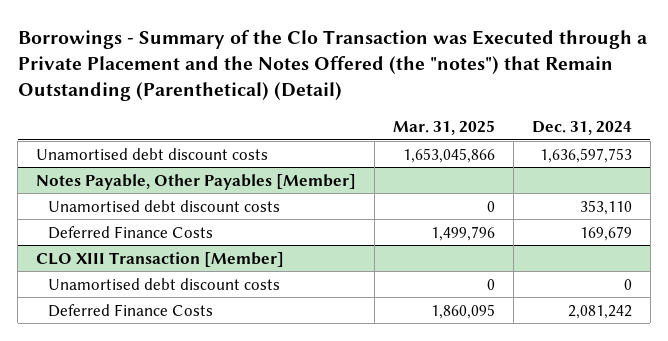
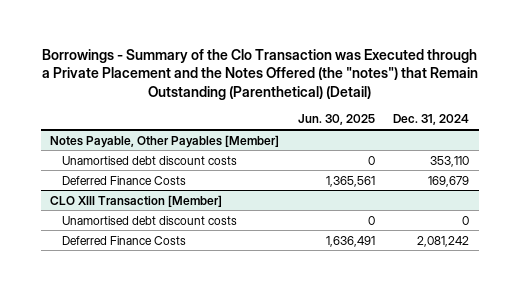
[393,119,496,135] Mar. 31, 2025 -> none
none -> [297,114,375,126] Jun. 30, 2025
[36,147,269,160] Unamortised debt discount costs -> none

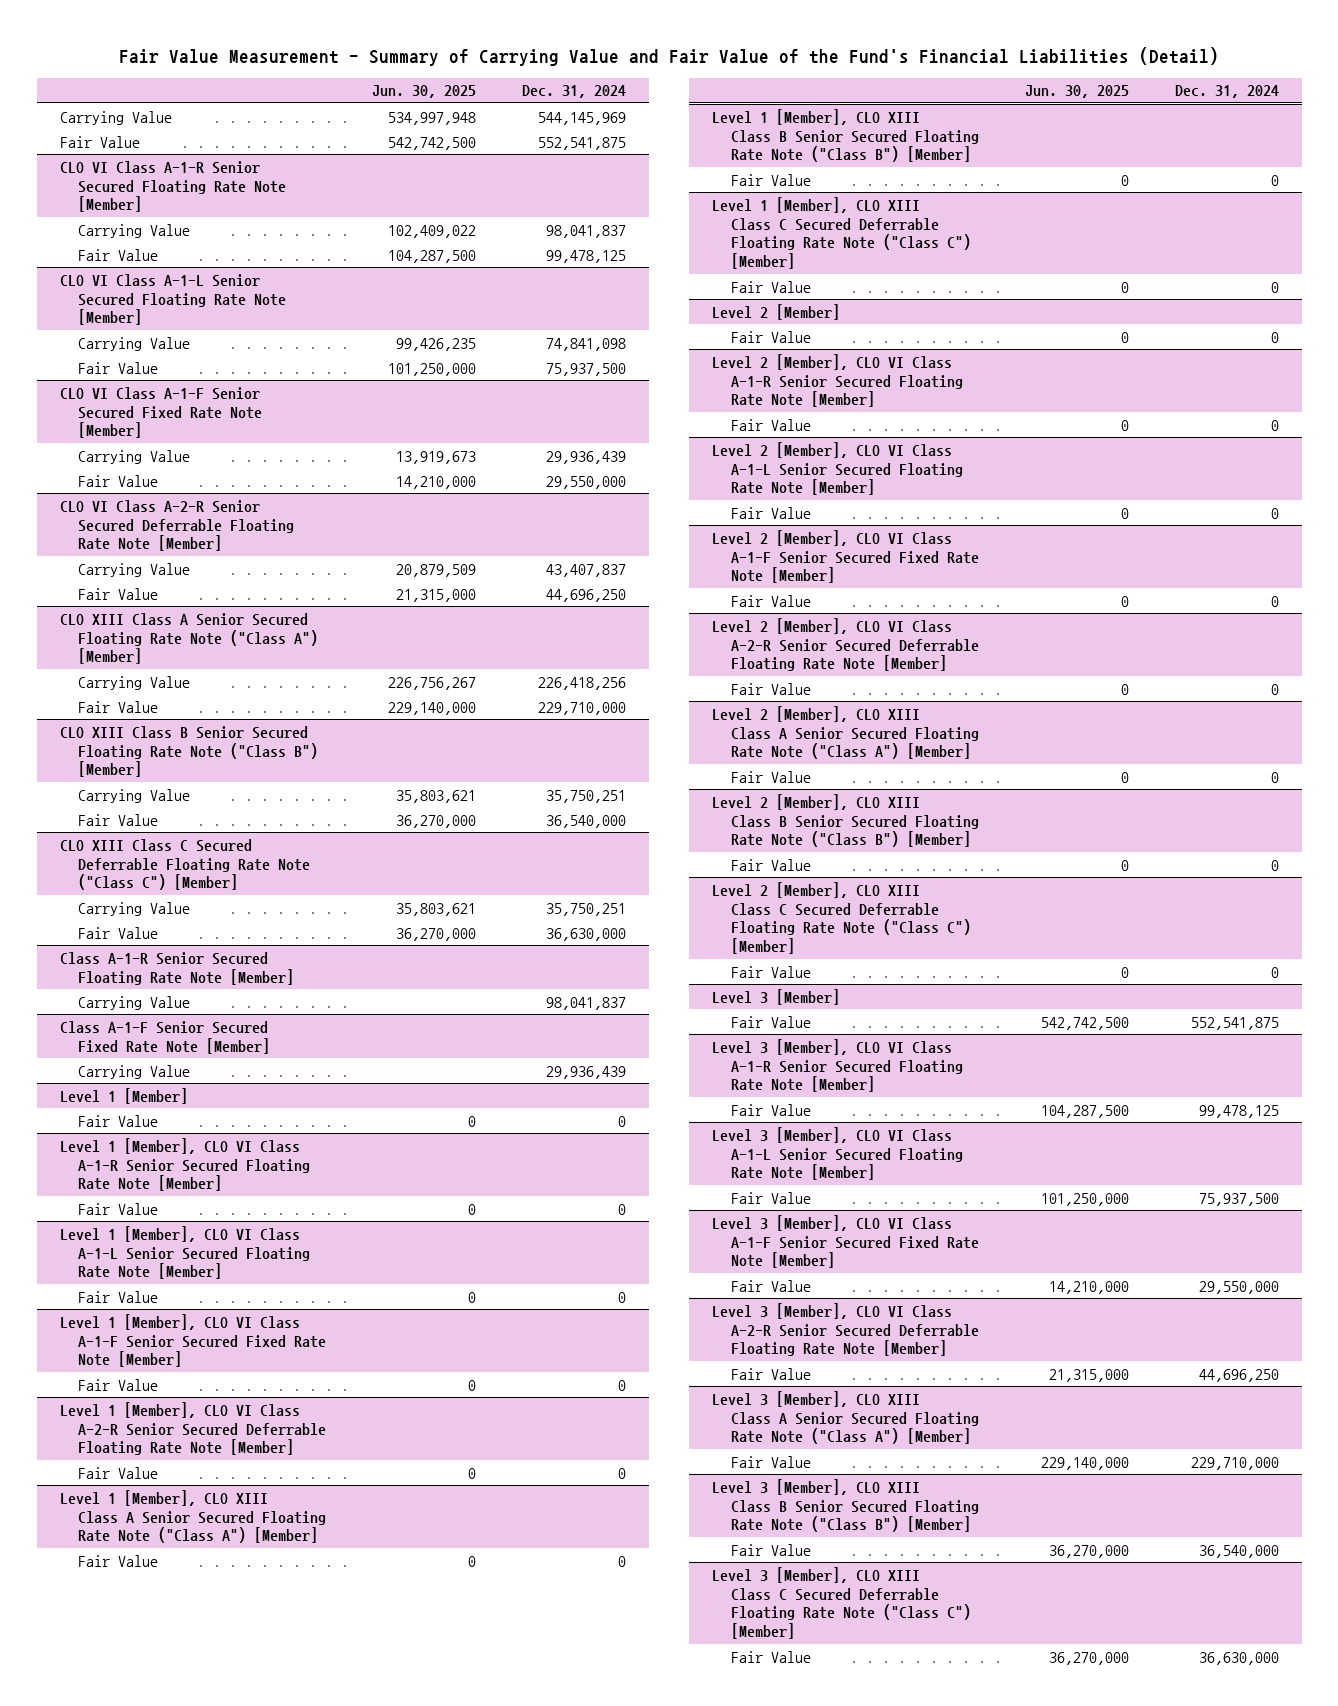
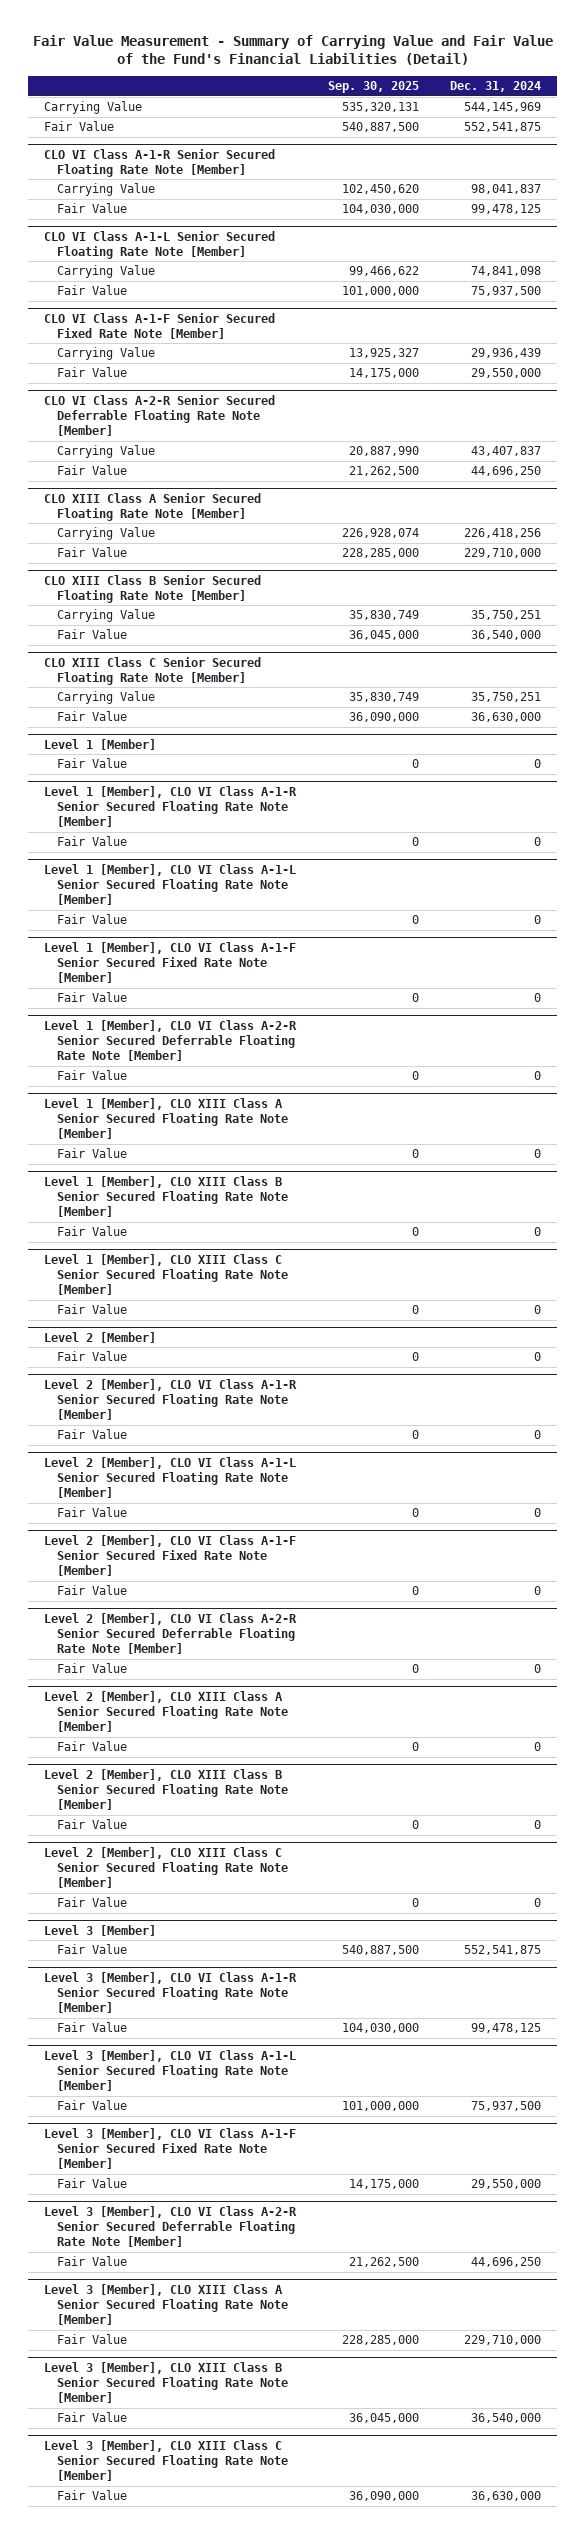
[371,85,476,99] Jun. 30, 2025 -> none
none -> [327,81,419,94] Sep. 30, 2025
[59,612,318,665] CLO XIII Class A Senior Secured Floating Rate Note ("Class A") [Member] -> [43,492,261,521] CLO XIII Class A Senior Secured Floating Rate Note [Member]
[59,725,318,778] CLO XIII Class B Senior Secured Floating Rate Note ("Class B") [Member] -> [43,574,261,603] CLO XIII Class B Senior Secured Floating Rate Note [Member]
[59,838,310,891] CLO XIII Class C Secured Deferrable Floating Rate Note ("Class C") [Member] -> [43,656,261,685] CLO XIII Class C Senior Secured Floating Rate Note [Member]
[59,951,294,985] Class A-1-R Senior Secured Floating Rate Note [Member] -> none
[77,995,190,1010] Carrying Value -> none
[59,1020,270,1054] Class A-1-F Senior Secured Fixed Rate Note [Member] -> none
[77,1064,190,1079] Carrying Value -> none
[59,1489,326,1544] Level 1 [Member], CLO XIII Class A Senior Secured Floating Rate Note ("Class A") [Member] -> [43,1097,288,1140] Level 1 [Member], CLO XIII Class A Senior Secured Floating Rate Note [Member]
[712,108,979,163] Level 1 [Member], CLO XIII Class B Senior Secured Floating Rate Note ("Class B") [Member] -> [43,1175,288,1218] Level 1 [Member], CLO XIII Class B Senior Secured Floating Rate Note [Member]
[712,196,971,270] Level 1 [Member], CLO XIII Class C Secured Deferrable Floating Rate Note ("Class C") [Member] -> [43,1253,288,1296] Level 1 [Member], CLO XIII Class C Senior Secured Floating Rate Note [Member]
[712,705,979,760] Level 2 [Member], CLO XIII Class A Senior Secured Floating Rate Note ("Class A") [Member] -> [43,1690,288,1733] Level 2 [Member], CLO XIII Class A Senior Secured Floating Rate Note [Member]
[712,793,979,848] Level 2 [Member], CLO XIII Class B Senior Secured Floating Rate Note ("Class B") [Member] -> [43,1768,288,1811] Level 2 [Member], CLO XIII Class B Senior Secured Floating Rate Note [Member]
[712,881,971,955] Level 2 [Member], CLO XIII Class C Secured Deferrable Floating Rate Note ("Class C") [Member] -> [43,1846,288,1889] Level 2 [Member], CLO XIII Class C Senior Secured Floating Rate Note [Member]
[712,1390,979,1445] Level 3 [Member], CLO XIII Class A Senior Secured Floating Rate Note ("Class A") [Member] -> [43,2283,288,2326] Level 3 [Member], CLO XIII Class A Senior Secured Floating Rate Note [Member]
[712,1478,979,1533] Level 3 [Member], CLO XIII Class B Senior Secured Floating Rate Note ("Class B") [Member] -> [43,2361,288,2404] Level 3 [Member], CLO XIII Class B Senior Secured Floating Rate Note [Member]
[712,1566,971,1640] Level 3 [Member], CLO XIII Class C Secured Deferrable Floating Rate Note ("Class C") [Member] -> [43,2439,288,2482] Level 3 [Member], CLO XIII Class C Senior Secured Floating Rate Note [Member]

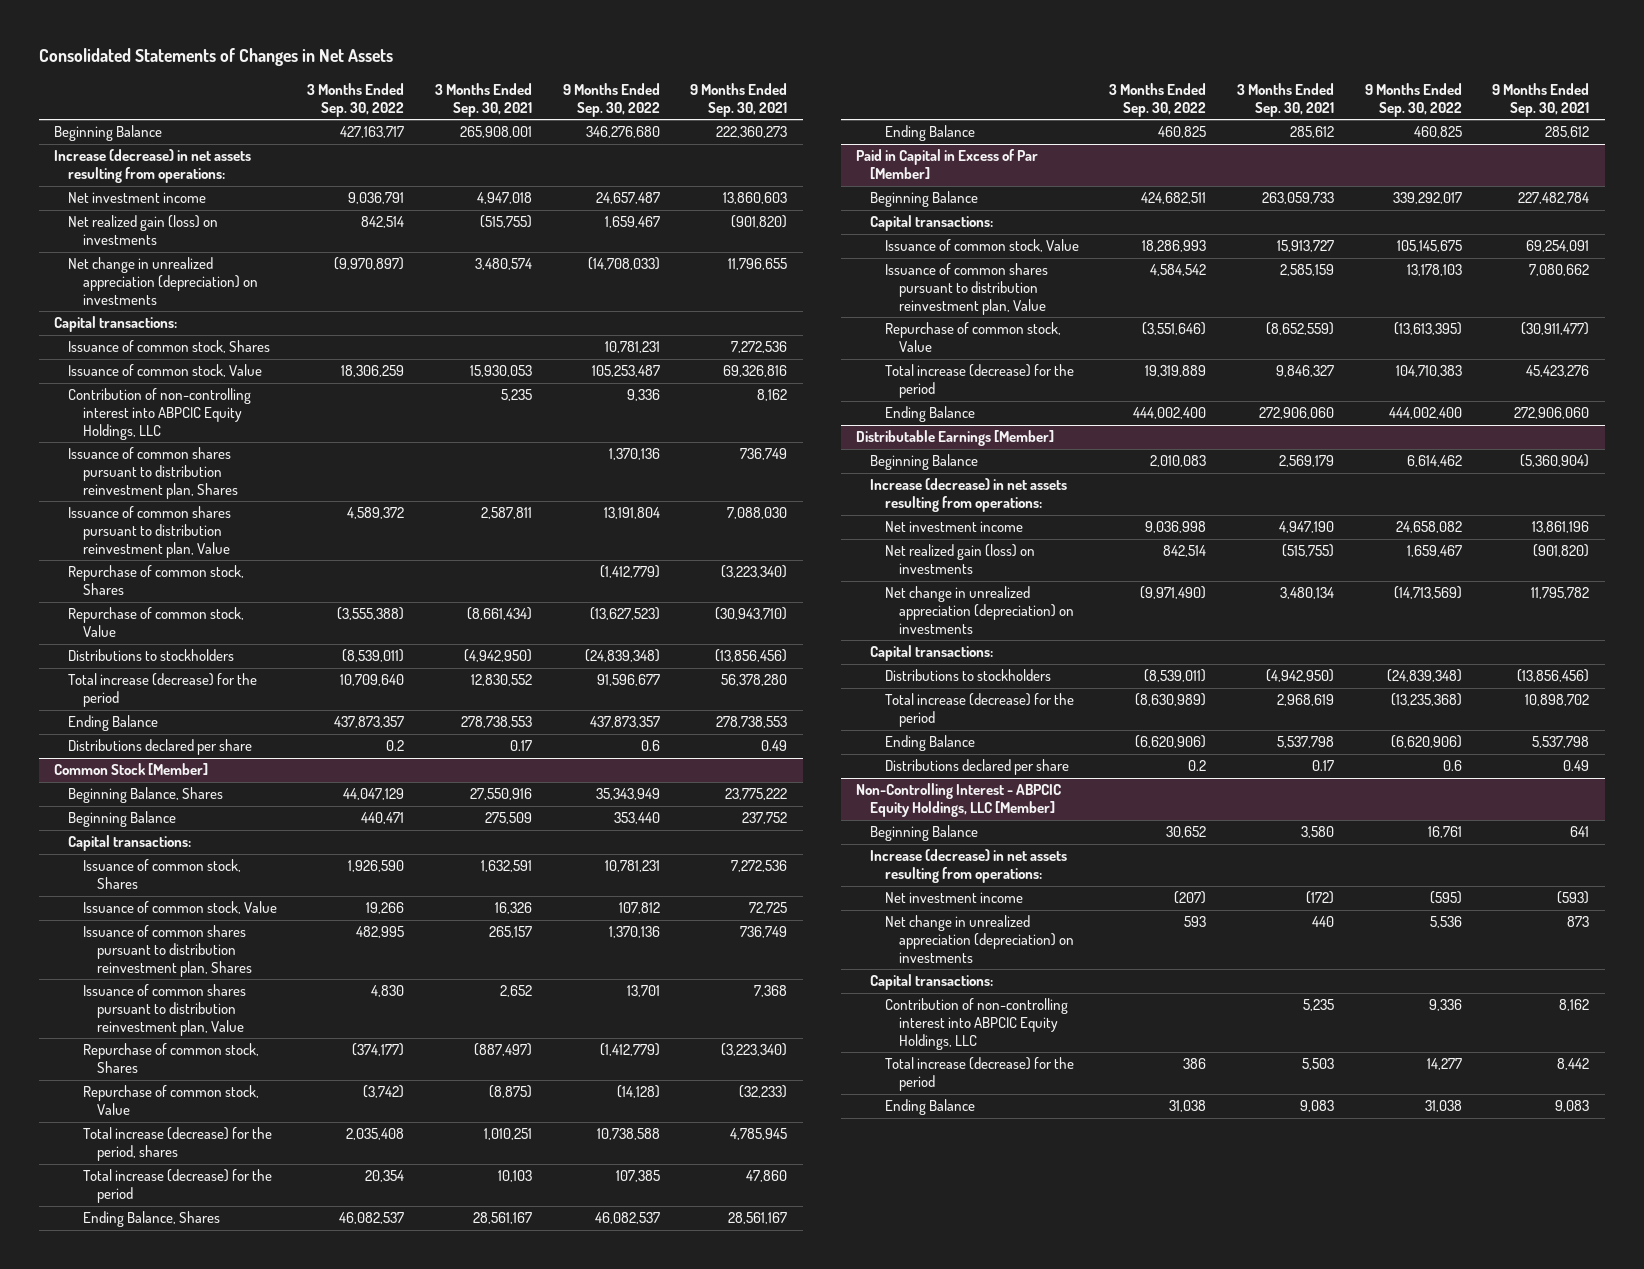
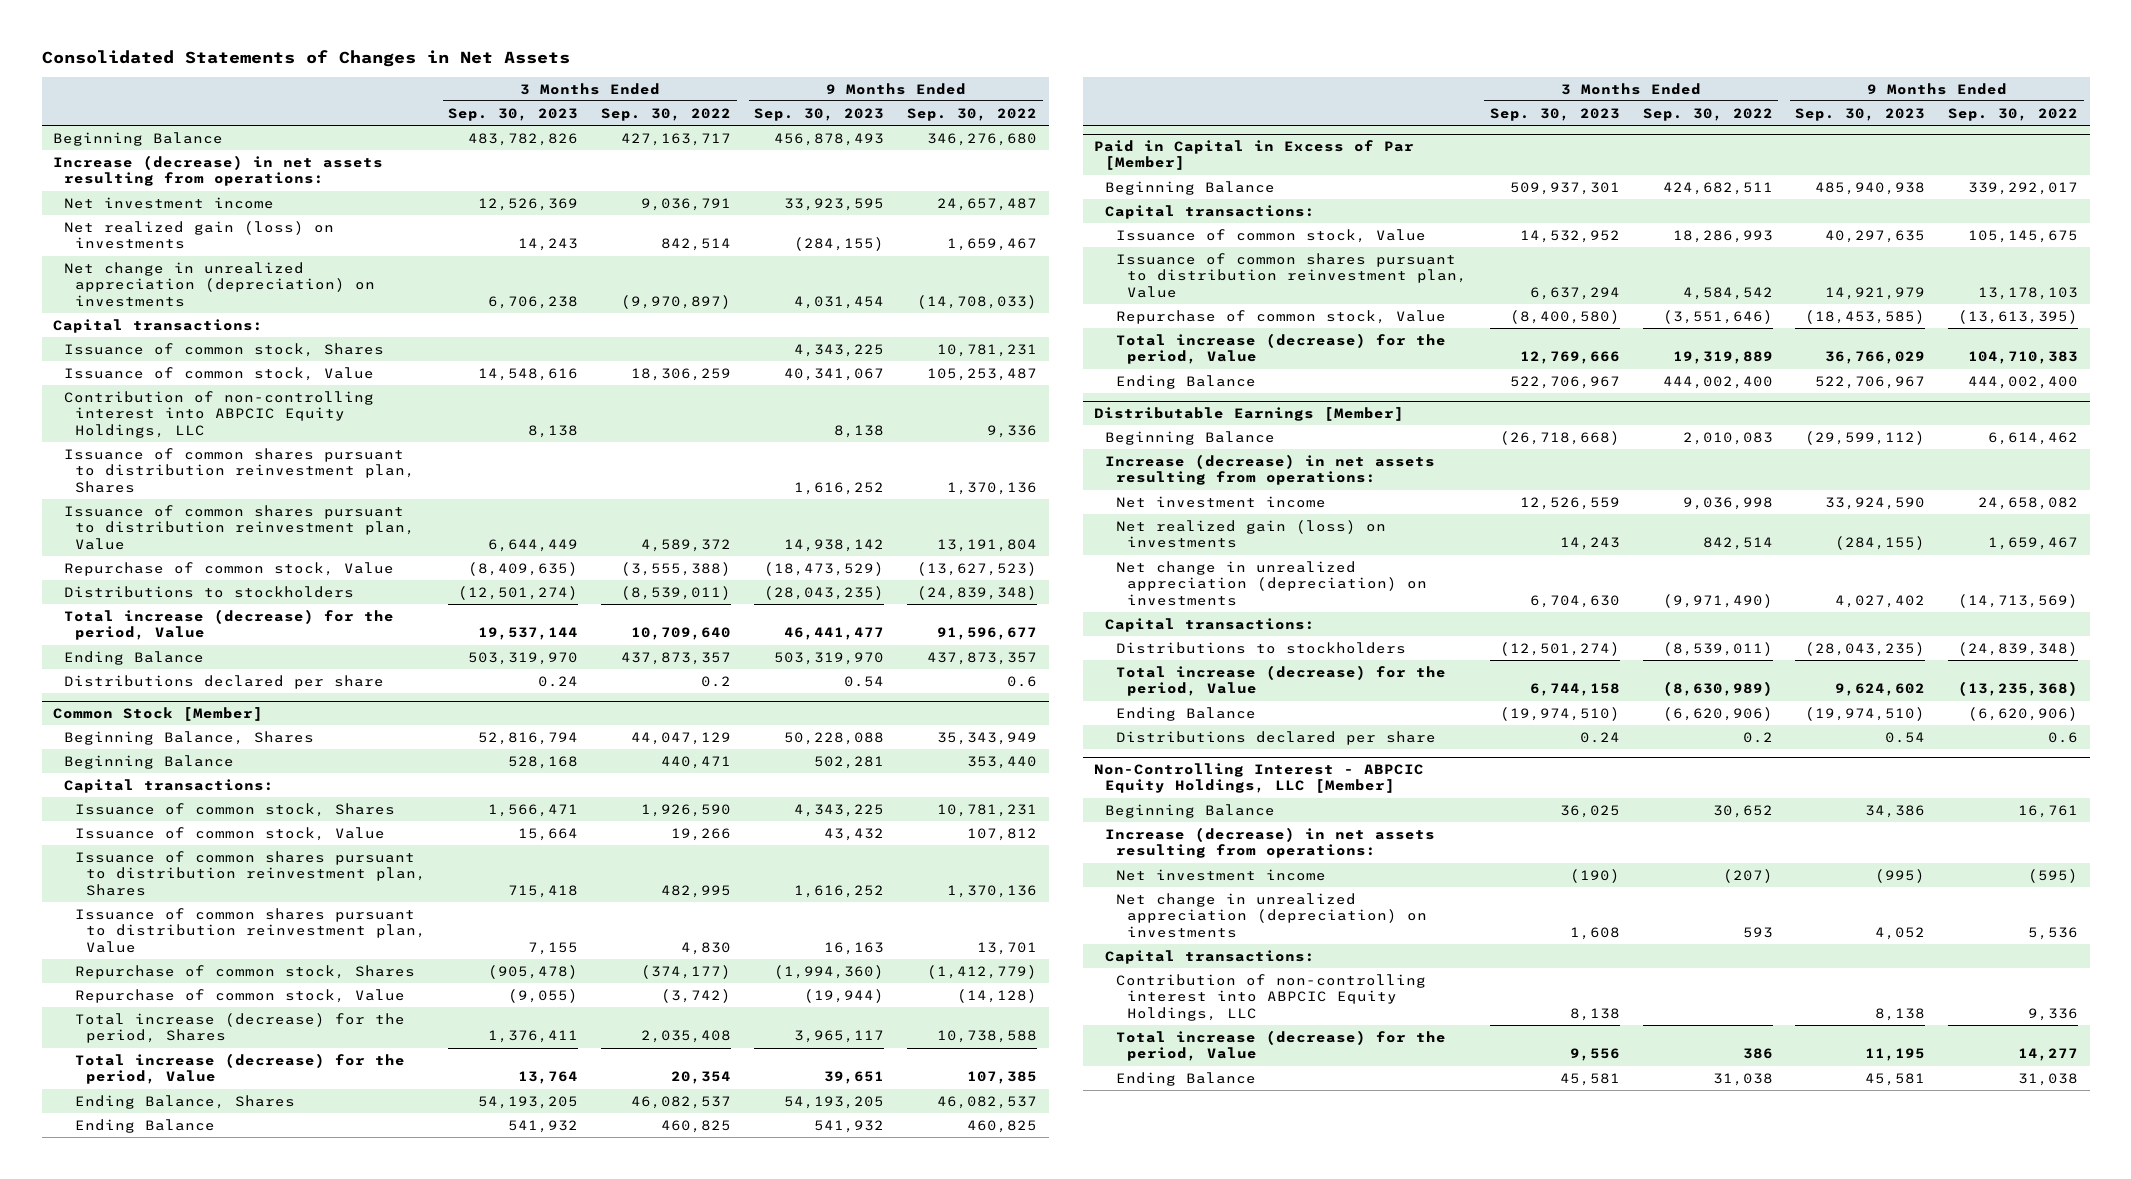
[435,82,533,117] 3 Months Ended Sep. 30, 2021 -> none
[690,82,788,117] 9 Months Ended Sep. 30, 2021 -> none
none -> [448,107,579,121] Sep. 30, 2023
none -> [754,107,885,121] Sep. 30, 2023
[68,565,245,596] Repurchase of common stock, Shares -> none
[68,673,258,708] Total increase (decrease) for the period -> [63,608,394,641] Total increase (decrease) for the period, Value
[82,1127,272,1162] Total increase (decrease) for the period, shares -> [74,1012,405,1044] Total increase (decrease) for the period, Shares
[82,1169,272,1204] Total increase (decrease) for the period -> [74,1052,405,1085] Total increase (decrease) for the period, Value
[884,364,1074,399] Total increase (decrease) for the period -> [1115,332,1446,365] Total increase (decrease) for the period, Value
[884,693,1074,728] Total increase (decrease) for the period -> [1115,664,1446,697] Total increase (decrease) for the period, Value
[884,1057,1074,1092] Total increase (decrease) for the period -> [1115,1029,1446,1062] Total increase (decrease) for the period, Value

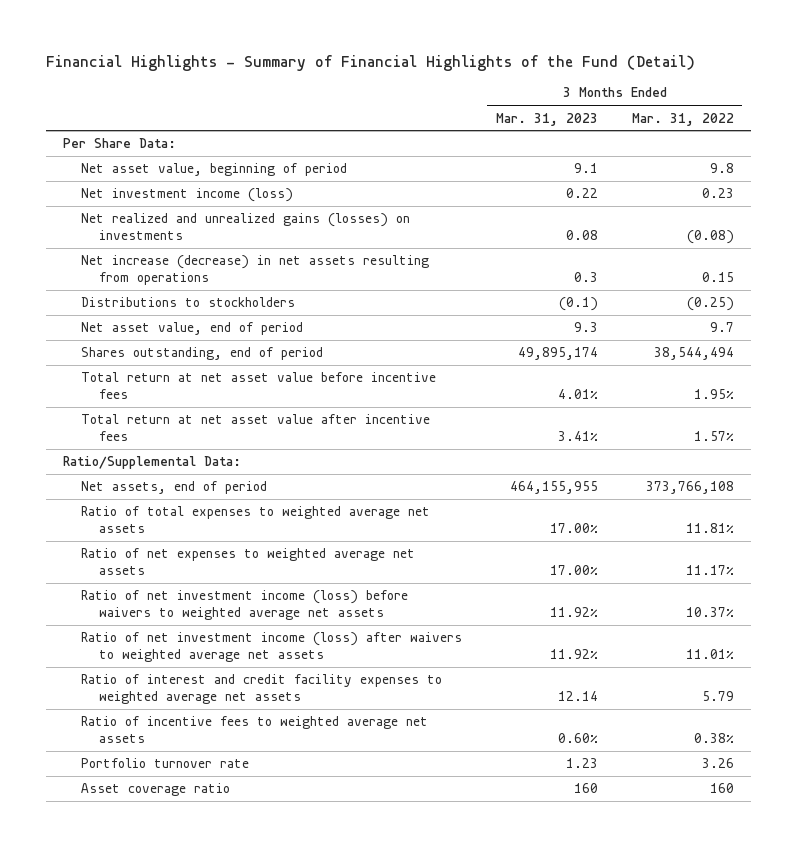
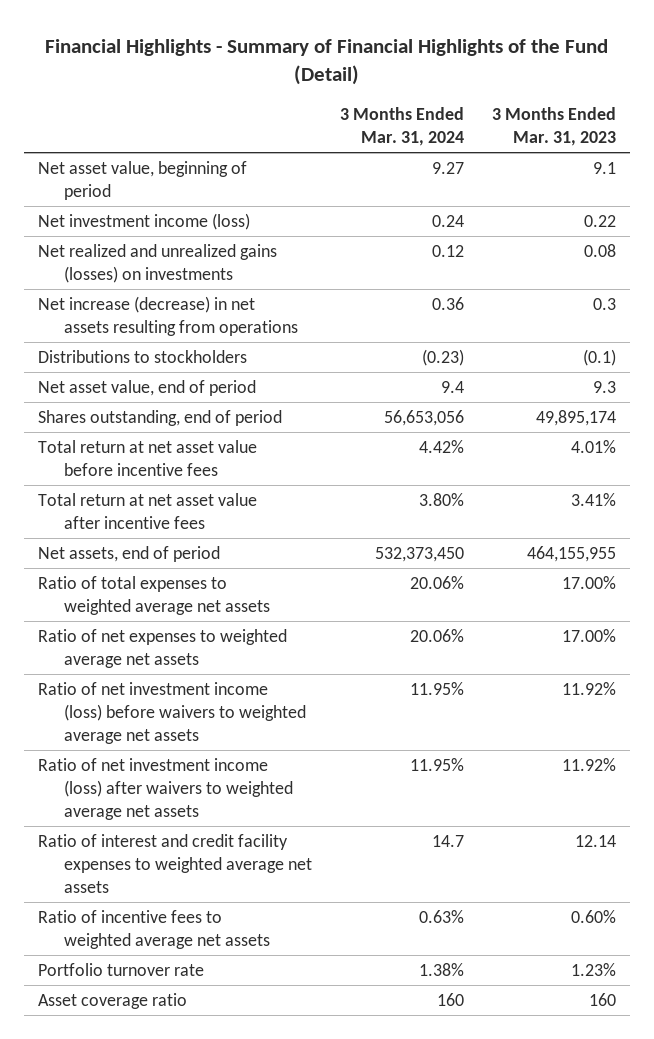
[631,112,734,126] Mar. 31, 2022 -> none
none -> [339,106,464,146] 3 Months Ended Mar. 31, 2024
[63,138,177,149] Per Share Data: -> none
[63,456,242,470] Ratio/Supplemental Data: -> none
[565,758,598,769] 1.23 -> [570,962,616,976] 1.23%

